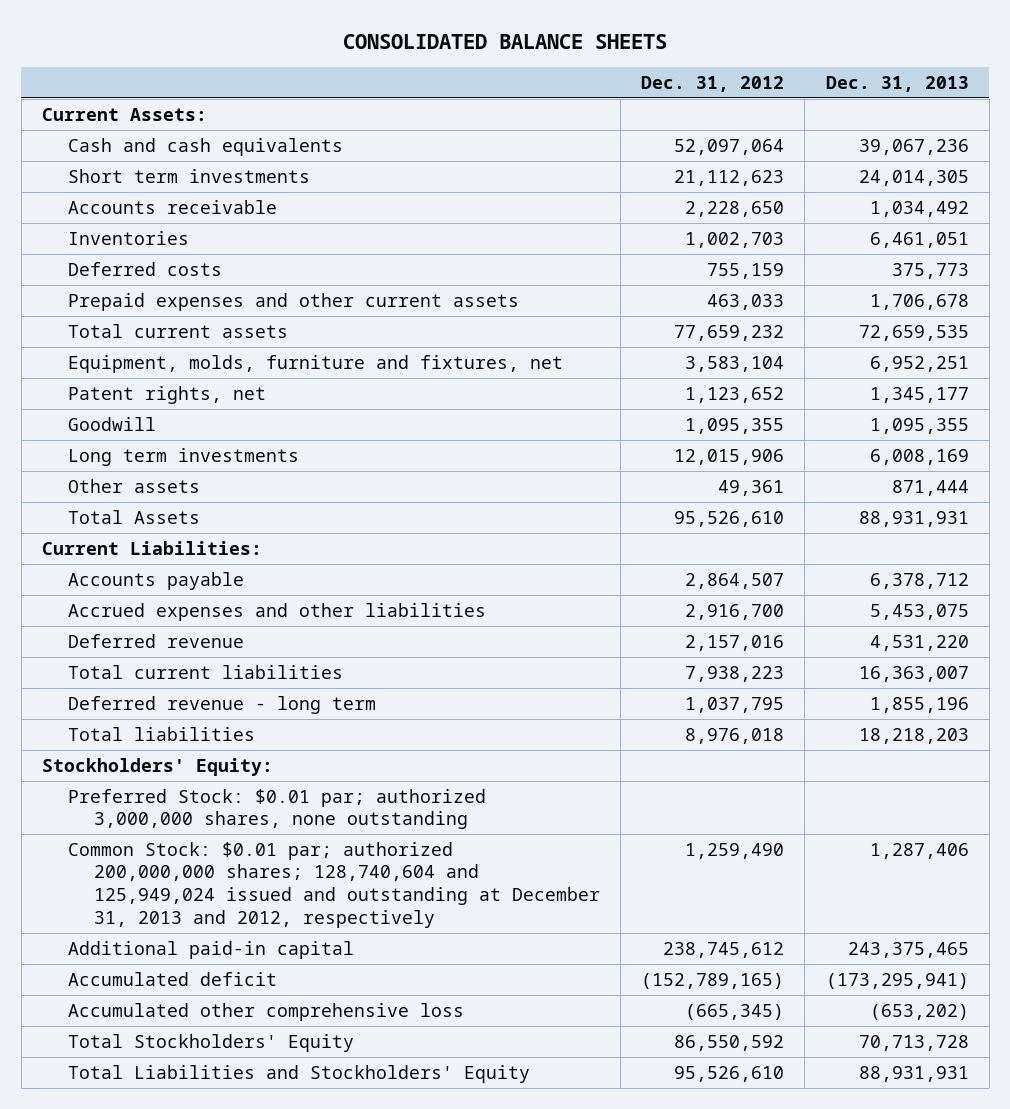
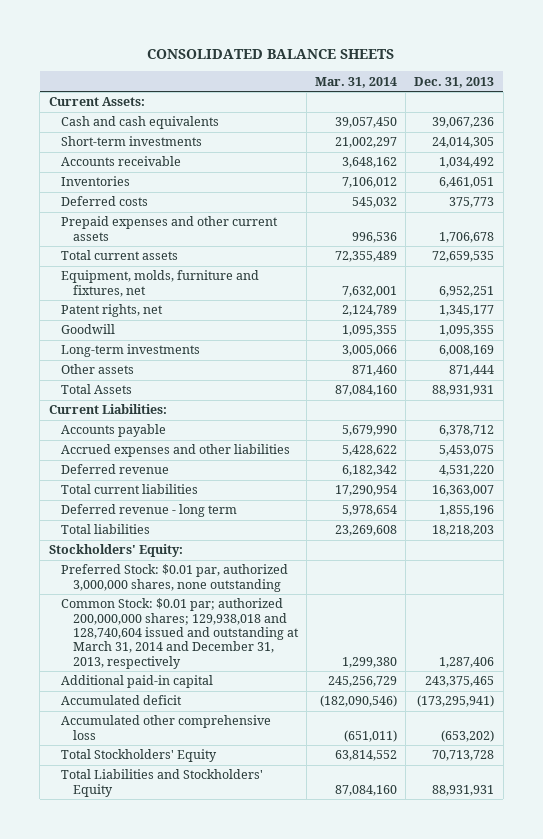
[641,75,785,92] Dec. 31, 2012 -> none
none -> [314,76,397,88] Mar. 31, 2014
[67,168,310,183] Short term investments -> [60,136,202,147] Short-term investments
[67,447,299,466] Long term investments -> [60,344,200,358] Long-term investments
[67,788,486,830] Preferred Stock: $0.01 par; authorized 3,000,000 shares, none outstanding -> [60,564,288,592] Preferred Stock: $0.01 par, authorized 3,000,000 shares, none outstanding
[67,841,600,928] Common Stock: $0.01 par; authorized 200,000,000 shares; 128,740,604 and 125,949,024 issued and outstanding at December 31, 2013 and 2012, respectively -> [60,598,299,669] Common Stock: $0.01 par; authorized 200,000,000 shares; 129,938,018 and 128,740,604 issued and outstanding at March 31, 2014 and December 31, 2013, respectively

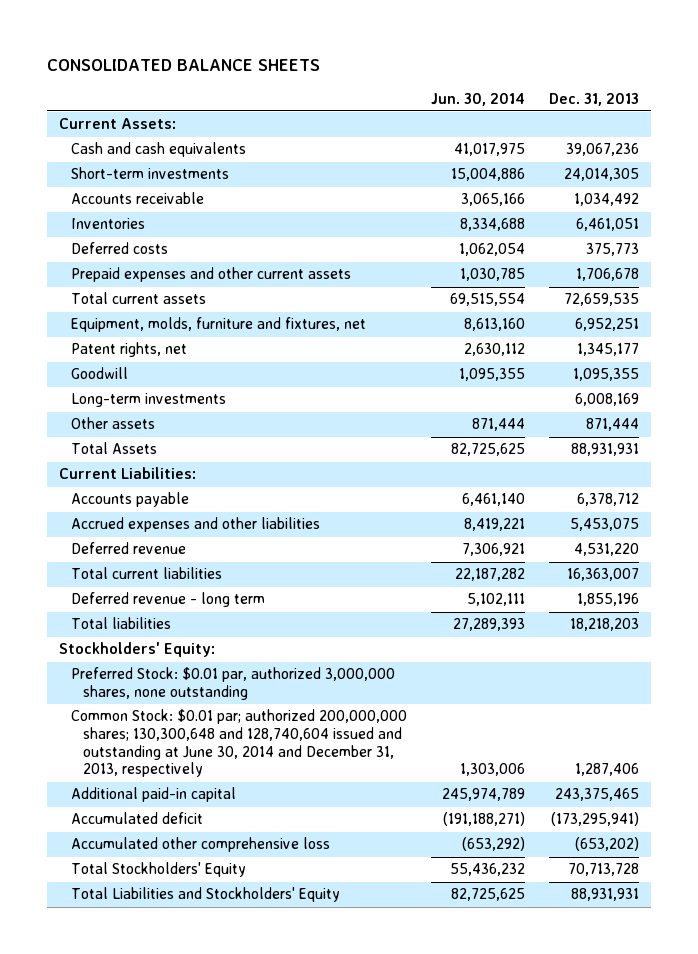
[314,76,397,88] Mar. 31, 2014 -> none
none -> [431,92,526,106] Jun. 30, 2014
[60,598,299,669] Common Stock: $0.01 par; authorized 200,000,000 shares; 129,938,018 and 128,740,604 issued and outstanding at March 31, 2014 and December 31, 2013, respectively -> [71,709,408,778] Common Stock: $0.01 par; authorized 200,000,000 shares; 130,300,648 and 128,740,604 issued and outstanding at June 30, 2014 and December 31, 2013, respectively

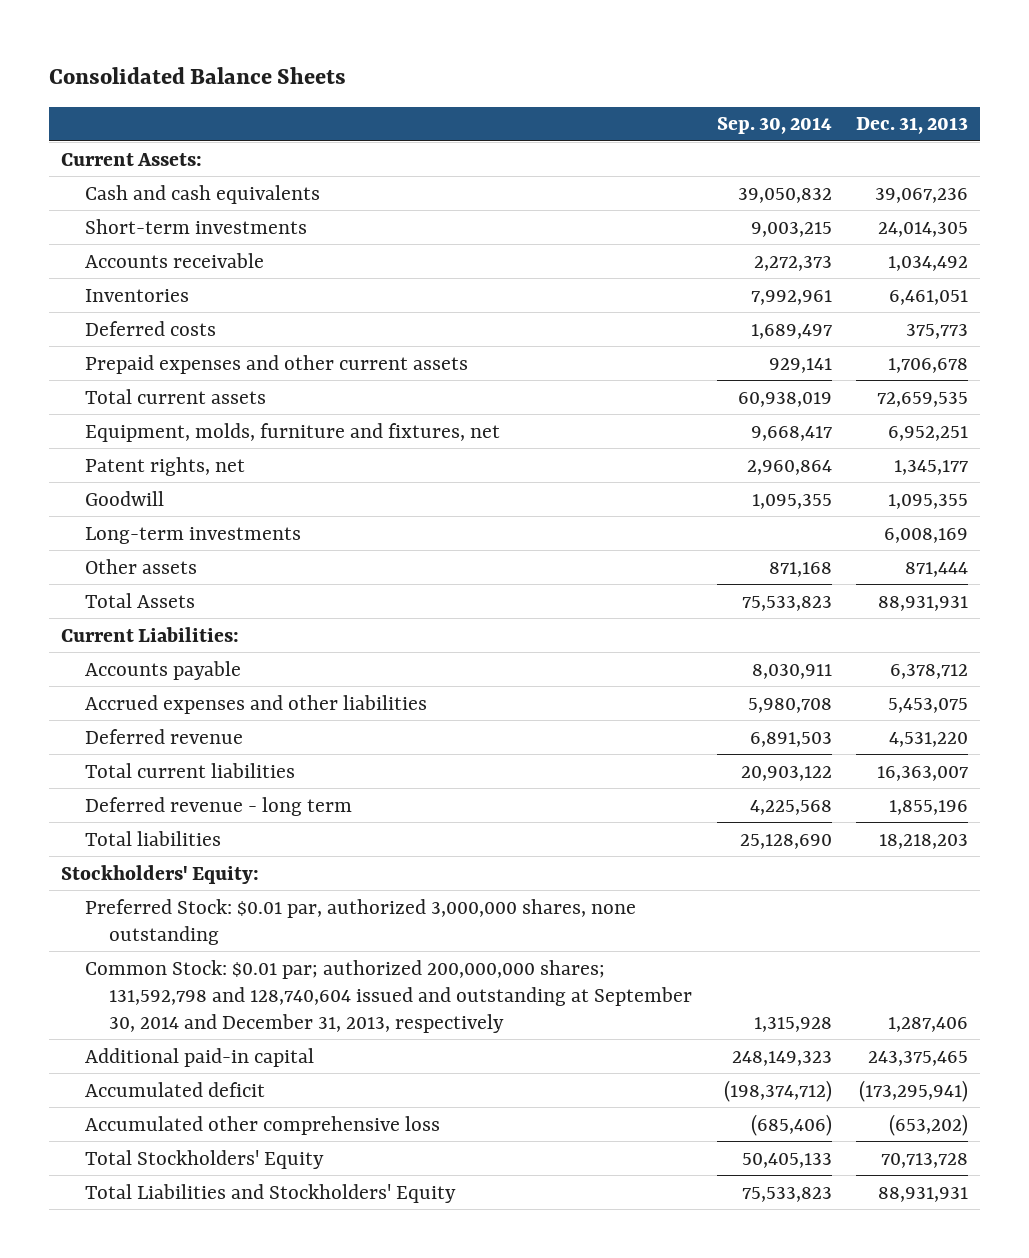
[47,58,321,71] CONSOLIDATED BALANCE SHEETS -> [49,67,347,85] Consolidated Balance Sheets
[431,92,526,106] Jun. 30, 2014 -> none
none -> [716,117,832,135] Sep. 30, 2014
[71,709,408,778] Common Stock: $0.01 par; authorized 200,000,000 shares; 130,300,648 and 128,740,604 issued and outstanding at June 30, 2014 and December 31, 2013, respectively -> [85,959,693,1033] Common Stock: $0.01 par; authorized 200,000,000 shares; 131,592,798 and 128,740,604 issued and outstanding at September 30, 2014 and December 31, 2013, respectively

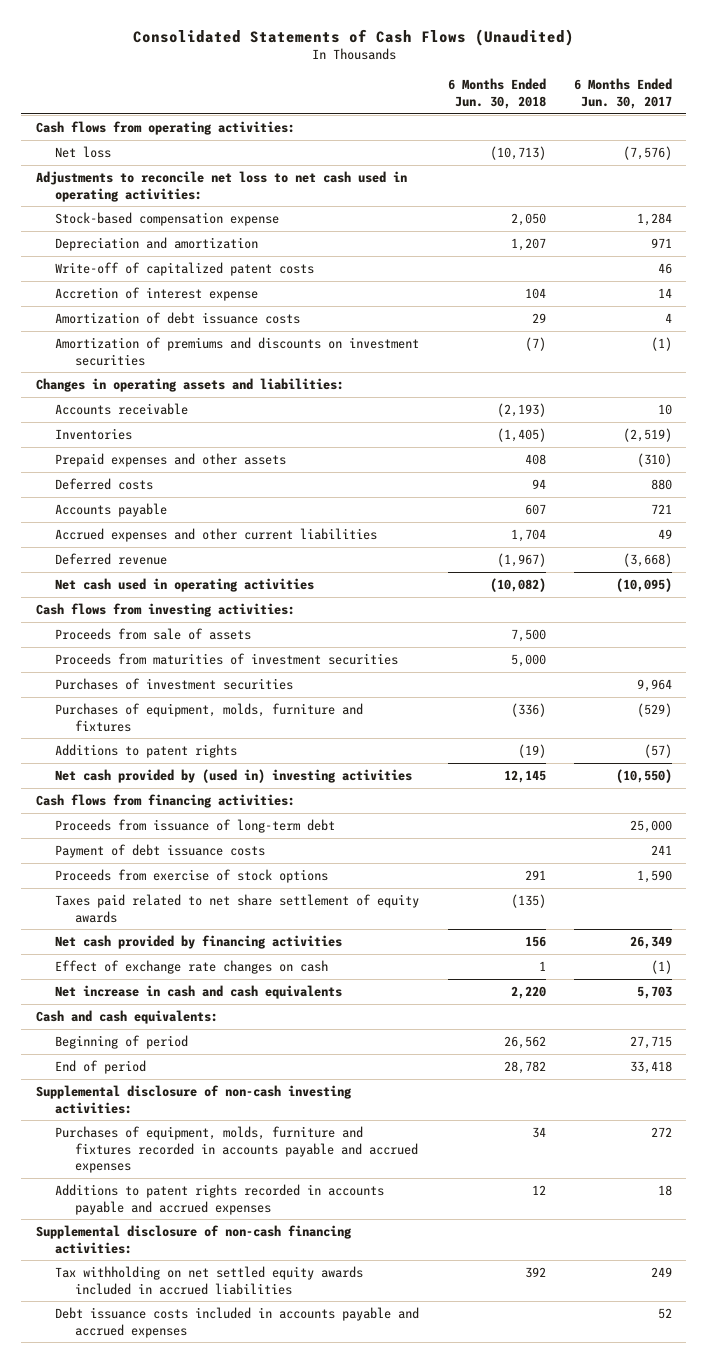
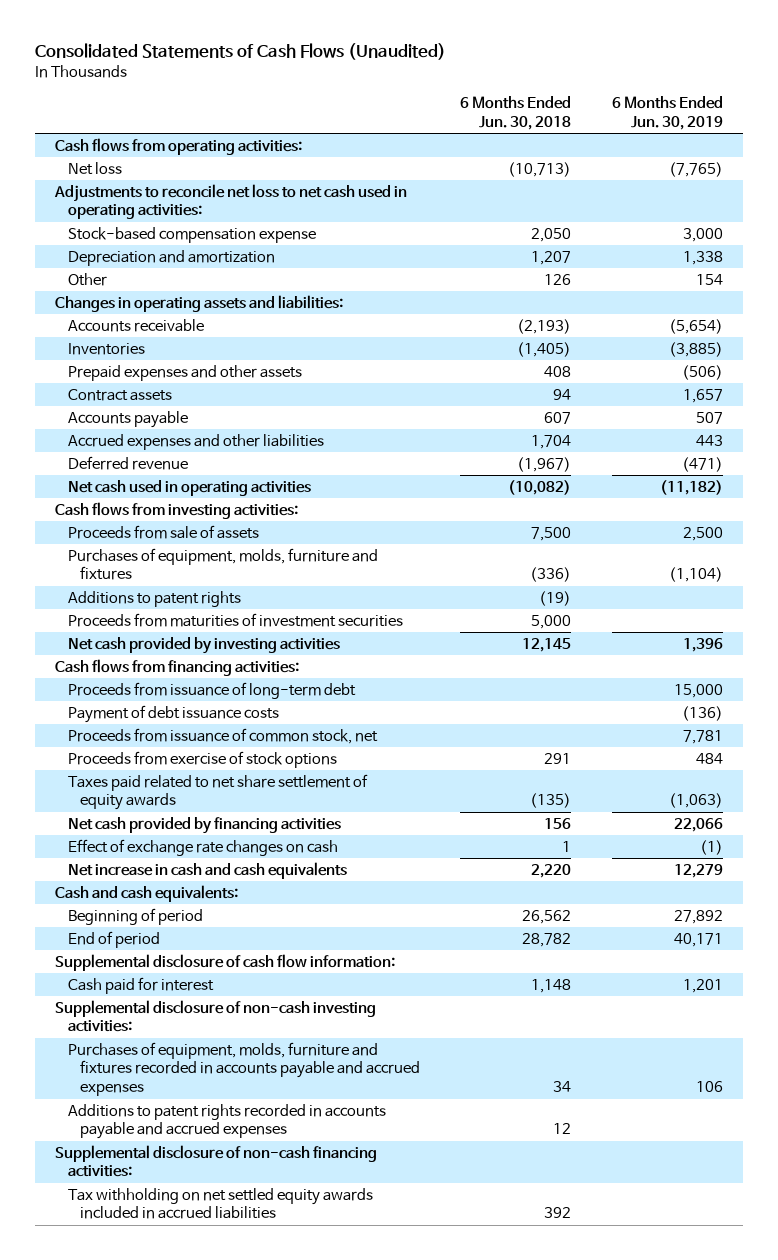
[573,78,672,109] 6 Months Ended Jun. 30, 2017 -> none
none -> [611,96,723,130] 6 Months Ended Jun. 30, 2019
[55,261,315,276] Write-off of capitalized patent costs -> none
[55,286,259,301] Accretion of interest expense -> none
[55,311,301,324] Amortization of debt issuance costs -> none
[55,336,420,366] Amortization of premiums and discounts on investment securities -> none
none -> [67,272,107,286] Other
[55,477,154,490] Deferred costs -> none
none -> [67,388,172,401] Contract assets
[55,527,378,542] Accrued expenses and other current liabilities -> [67,433,324,450] Accrued expenses and other liabilities
[55,677,294,690] Purchases of investment securities -> none
[55,652,399,665] Proceeds from maturities of investment securities -> [67,612,403,627] Proceeds from maturities of investment securities
[55,768,413,783] Net cash provided by (used in) investing activities -> [67,636,340,654] Net cash provided by investing activities
none -> [67,727,378,744] Proceeds from issuance of common stock, net
none -> [55,953,396,971] Supplemental disclosure of cash flow information:
none -> [67,976,214,994] Cash paid for interest
[55,1306,420,1338] Debt issuance costs included in accounts payable and accrued expenses -> none

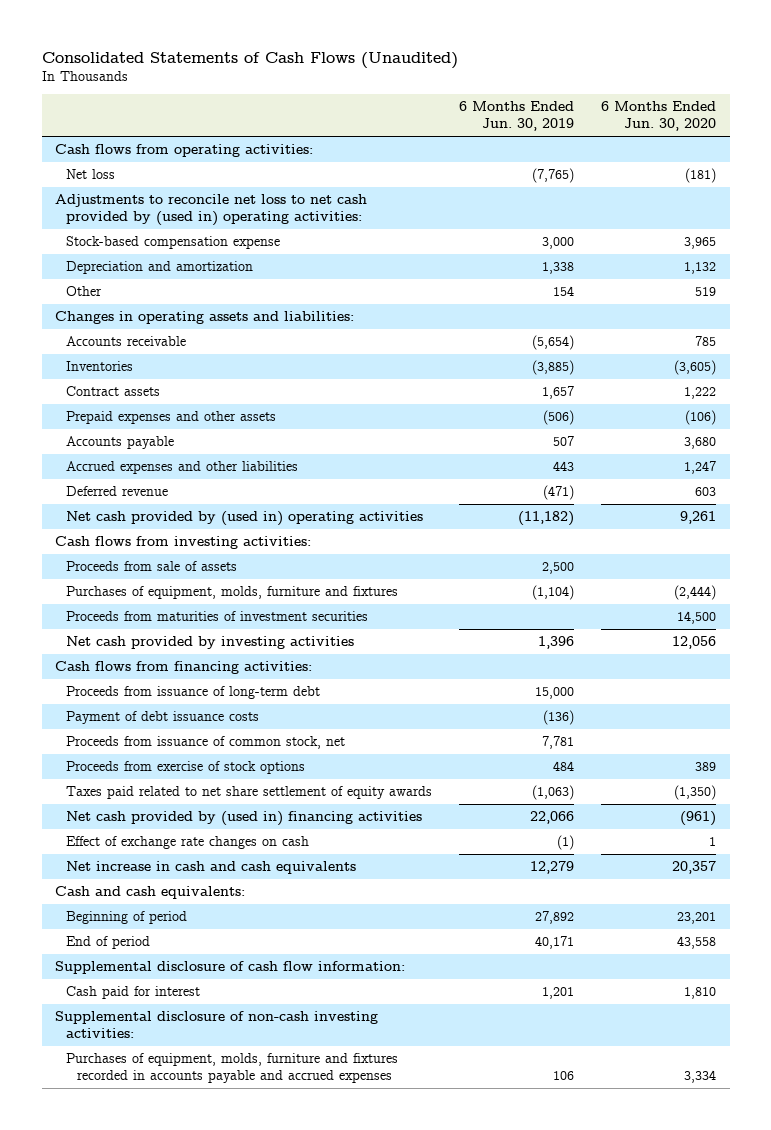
[460,96,572,130] 6 Months Ended Jun. 30, 2018 -> none
none -> [601,101,717,132] 6 Months Ended Jun. 30, 2020
[54,183,408,220] Adjustments to reconcile net loss to net cash used in operating activities: -> [55,194,368,227] Adjustments to reconcile net loss to net cash provided by (used in) operating activities:
[67,364,302,381] Prepaid expenses and other assets -> [66,411,277,425] Prepaid expenses and other assets
[67,479,311,496] Net cash used in operating activities -> [66,511,424,527] Net cash provided by (used in) operating activities
[67,590,241,607] Additions to patent rights -> none
[67,816,341,834] Net cash provided by financing activities -> [66,811,423,827] Net cash provided by (used in) financing activities
[67,1103,386,1140] Additions to patent rights recorded in accounts payable and accrued expenses -> none
[55,1144,378,1178] Supplemental disclosure of non-cash financing activities: -> none
[67,1187,373,1220] Tax withholding on net settled equity awards included in accrued liabilities -> none

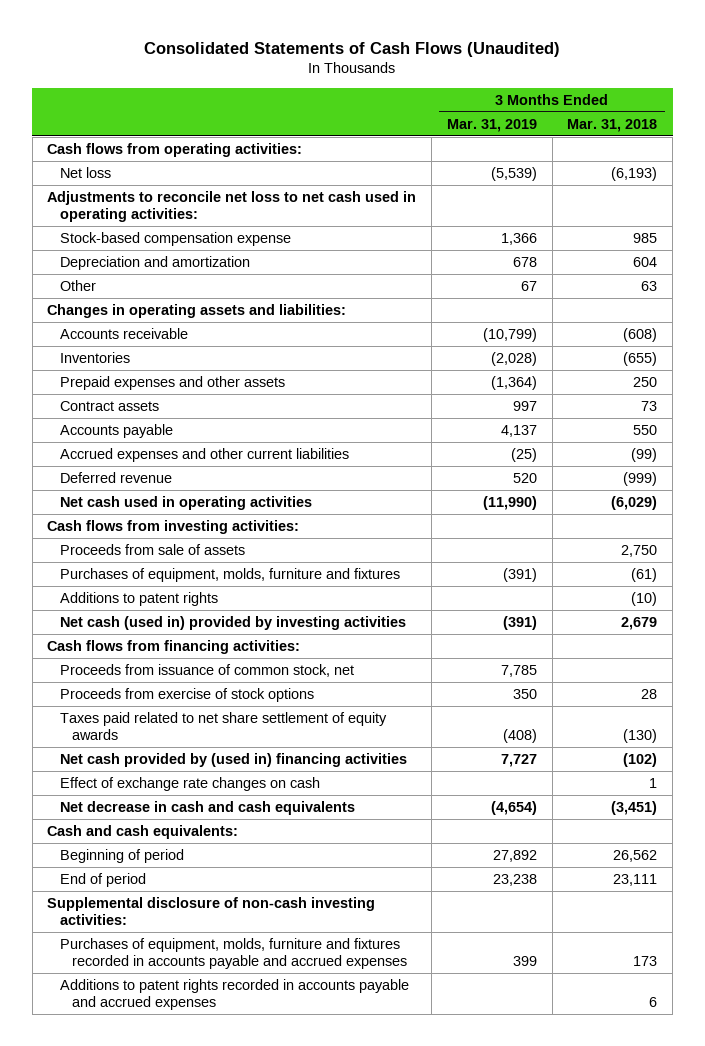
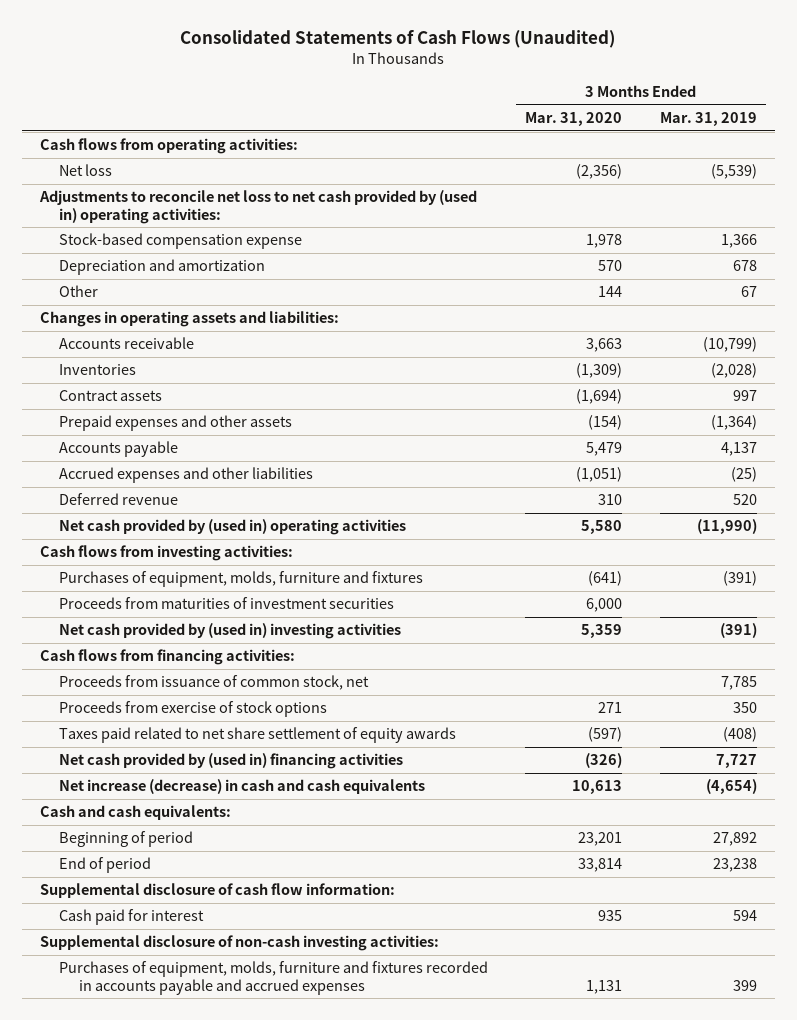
[567,118,658,132] Mar. 31, 2018 -> none
none -> [525,112,623,127] Mar. 31, 2020
[47,190,417,223] Adjustments to reconcile net loss to net cash used in operating activities: -> [39,190,478,224] Adjustments to reconcile net loss to net cash provided by (used in) operating activities:
[59,375,285,390] Prepaid expenses and other assets -> [59,415,293,432] Prepaid expenses and other assets
[59,447,349,462] Accrued expenses and other current liabilities -> [59,467,314,484] Accrued expenses and other liabilities
[59,495,312,510] Net cash used in operating activities -> [59,519,407,536] Net cash provided by (used in) operating activities
[59,543,245,555] Proceeds from sale of assets -> none
[59,591,218,606] Additions to patent rights -> none
none -> [59,597,395,610] Proceeds from maturities of investment securities
[59,615,406,630] Net cash (used in) provided by investing activities -> [59,623,402,640] Net cash provided by (used in) investing activities
[59,776,320,791] Effect of exchange rate changes on cash -> none
[59,800,355,815] Net decrease in cash and cash equivalents -> [59,779,426,795] Net increase (decrease) in cash and cash equivalents
none -> [40,883,396,899] Supplemental disclosure of cash flow information:
none -> [59,909,205,926] Cash paid for interest
[59,978,409,1011] Additions to patent rights recorded in accounts payable and accrued expenses -> none

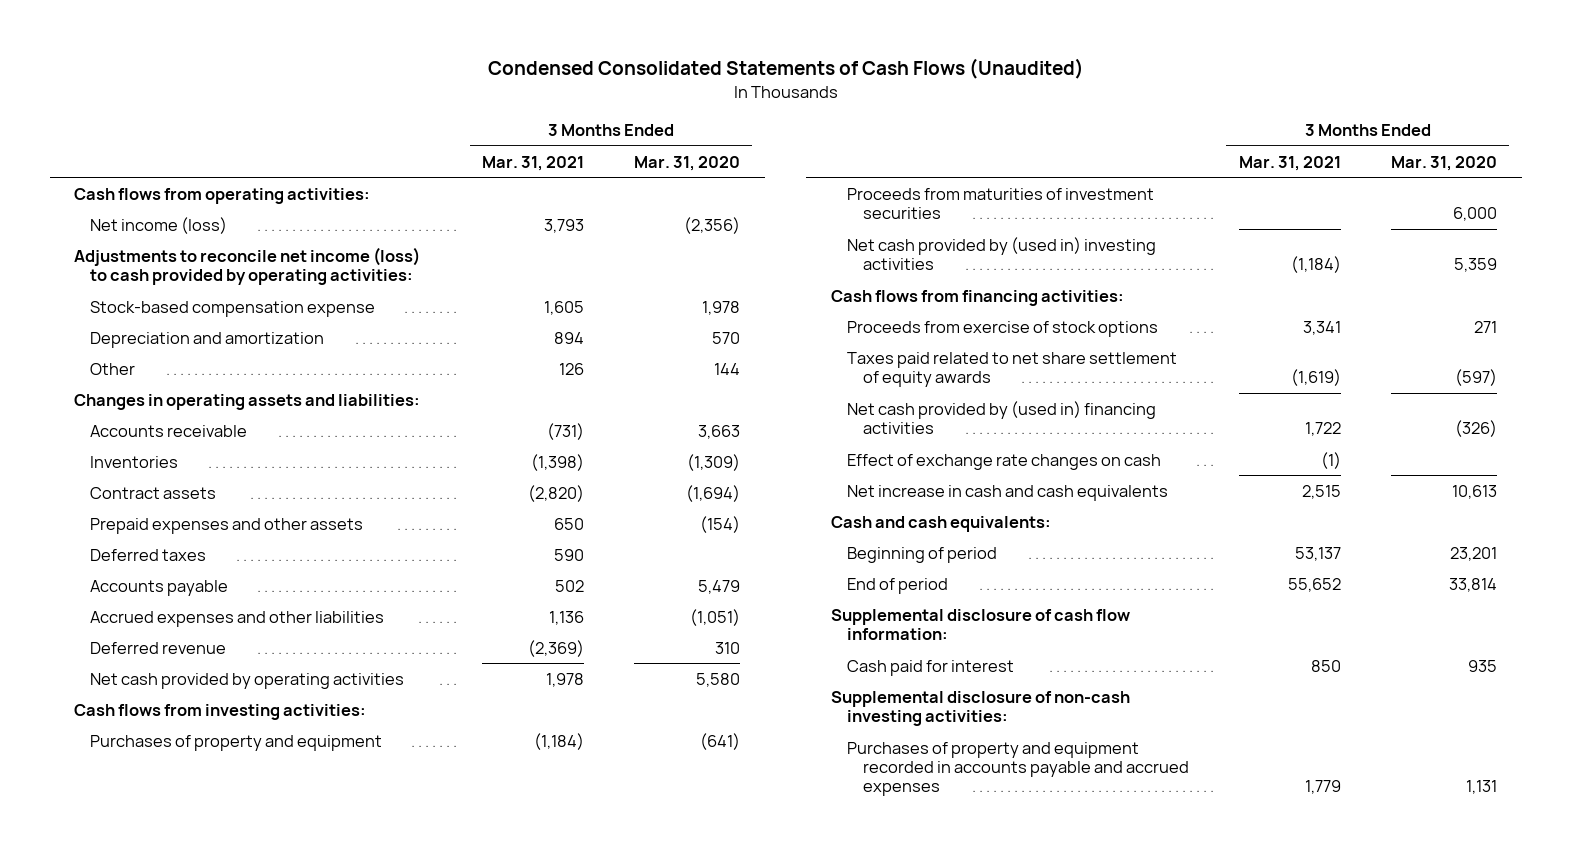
[180,30,616,49] Consolidated Statements of Cash Flows (Unaudited) -> [487,58,1084,80] Condensed Consolidated Statements of Cash Flows (Unaudited)
[659,112,757,127] Mar. 31, 2019 -> none
none -> [482,155,585,171] Mar. 31, 2021
[59,164,113,177] Net loss -> [90,216,228,234] Net income (loss)
[39,190,478,224] Adjustments to reconcile net loss to net cash provided by (used in) operating activities: -> [74,246,421,286] Adjustments to reconcile net income (loss) to cash provided by operating activities:
none -> [90,548,207,561] Deferred taxes
[59,519,407,536] Net cash provided by (used in) operating activities -> [90,672,405,689] Net cash provided by operating activities
[59,571,424,588] Purchases of equipment, molds, furniture and fixtures -> [90,734,383,751] Purchases of property and equipment
[59,675,370,691] Proceeds from issuance of common stock, net -> none
none -> [847,453,1162,470] Effect of exchange rate changes on cash
[59,779,426,795] Net increase (decrease) in cash and cash equivalents -> [847,484,1169,501] Net increase in cash and cash equivalents
[59,961,489,995] Purchases of equipment, molds, furniture and fixtures recorded in accounts payable and accrued expenses -> [847,741,1190,797] Purchases of property and equipment recorded in accounts payable and accrued expenses

